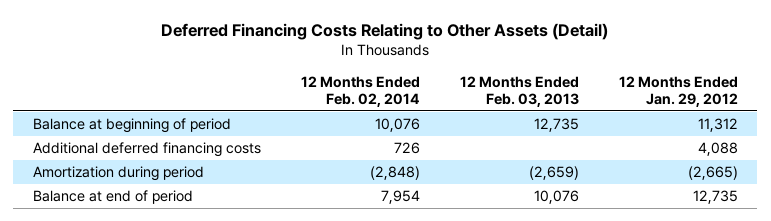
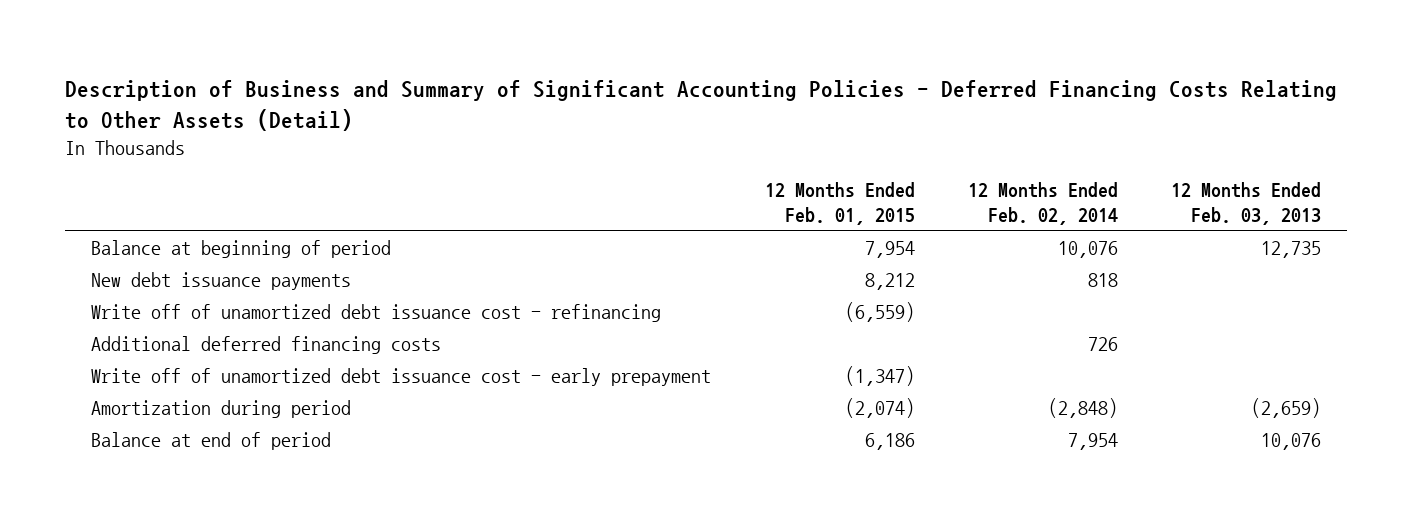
[161,22,609,40] Deferred Financing Costs Relating to Other Assets (Detail) -> [64,79,1337,131] Description of Business and Summary of Significant Accounting Policies - Deferred Financing Costs Relating to Other Assets (Detail)
[618,75,738,107] 12 Months Ended Jan. 29, 2012 -> none
none -> [764,181,915,226] 12 Months Ended Feb. 01, 2015
none -> [91,272,352,291] New debt issuance payments
none -> [91,304,662,323] Write off of unamortized debt issuance cost - refinancing
none -> [91,368,712,387] Write off of unamortized debt issuance cost - early prepayment

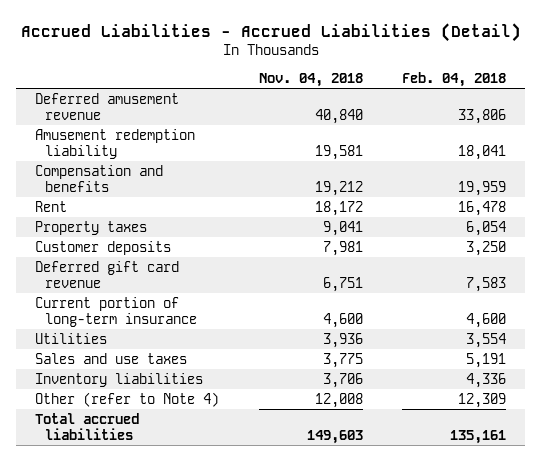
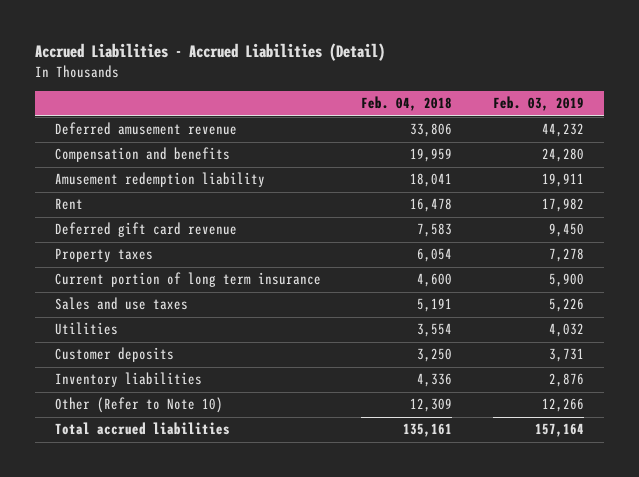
[258,73,363,88] Nov. 04, 2018 -> none
none -> [492,96,584,112] Feb. 03, 2019
[35,128,196,159] Amusement redemption liability -> [55,172,266,188] Amusement redemption liability
[35,220,148,235] Property taxes -> [55,248,154,263] Property taxes
[35,296,198,327] Current portion of long-term insurance -> [55,272,322,288] Current portion of long term insurance
[35,332,108,344] Utilities -> [55,322,119,336] Utilities
[35,240,172,255] Customer deposits -> [55,347,175,363] Customer deposits
[35,391,220,407] Other (refer to Note 4) -> [55,397,224,414] Other (Refer to Note 10)

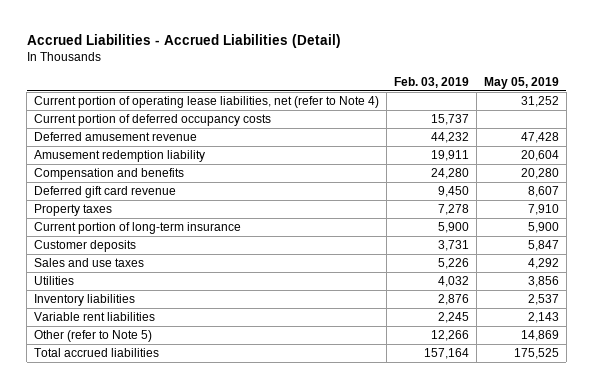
[361,96,453,112] Feb. 04, 2018 -> none
none -> [483,76,559,89] May 05, 2019
none -> [34,95,380,108] Current portion of operating lease liabilities, net (refer to Note 4)
none -> [34,113,272,126] Current portion of deferred occupancy costs
[55,198,84,211] Rent -> none
[55,147,231,163] Compensation and benefits -> [34,167,185,180] Compensation and benefits
[55,272,322,288] Current portion of long term insurance -> [34,221,242,234] Current portion of long-term insurance
[55,347,175,363] Customer deposits -> [34,239,137,252] Customer deposits
none -> [34,311,156,321] Variable rent liabilities
[55,397,224,414] Other (Refer to Note 10) -> [34,329,153,342] Other (refer to Note 5)

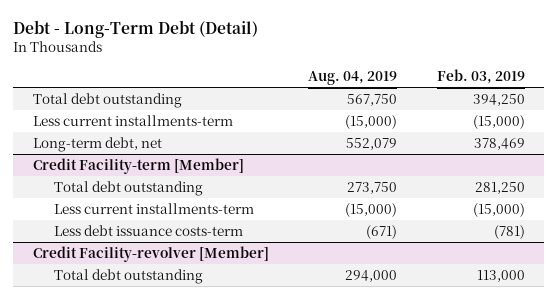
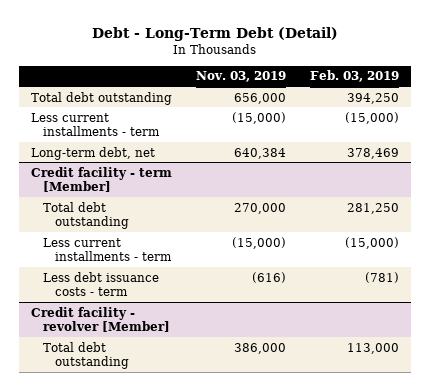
[308,71,398,86] Aug. 04, 2019 -> none
none -> [196,71,287,83] Nov. 03, 2019
[32,114,233,126] Less current installments-term -> [31,112,161,137] Less current installments - term
[32,157,244,174] Credit Facility-term [Member] -> [31,166,173,193] Credit facility - term [Member]
[53,202,254,214] Less current installments-term -> [43,237,173,262] Less current installments - term
[53,224,243,236] Less debt issuance costs-term -> [43,271,160,297] Less debt issuance costs - term
[32,245,269,262] Credit Facility-revolver [Member] -> [31,306,171,333] Credit facility - revolver [Member]

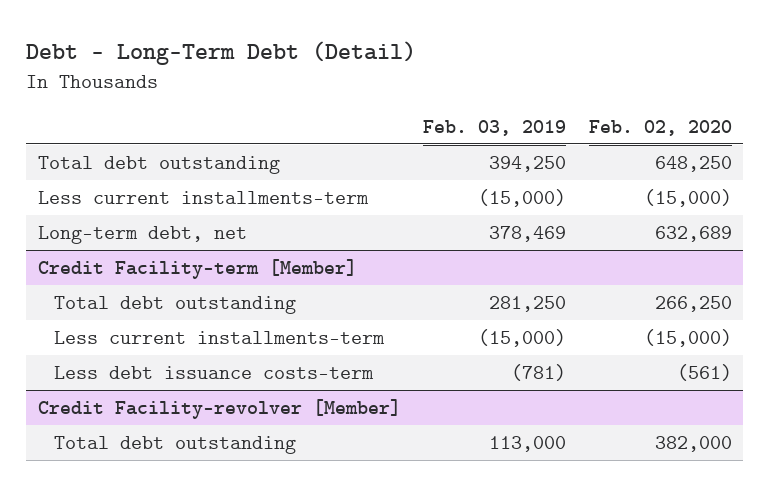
[196,71,287,83] Nov. 03, 2019 -> none
none -> [588,119,732,136] Feb. 02, 2020
[31,112,161,137] Less current installments - term -> [37,190,369,204] Less current installments-term
[31,166,173,193] Credit facility - term [Member] -> [37,258,357,279] Credit Facility-term [Member]
[43,237,173,262] Less current installments - term -> [54,330,386,344] Less current installments-term
[43,271,160,297] Less debt issuance costs - term -> [54,365,375,379] Less debt issuance costs-term
[31,306,171,333] Credit facility - revolver [Member] -> [37,398,401,419] Credit Facility-revolver [Member]

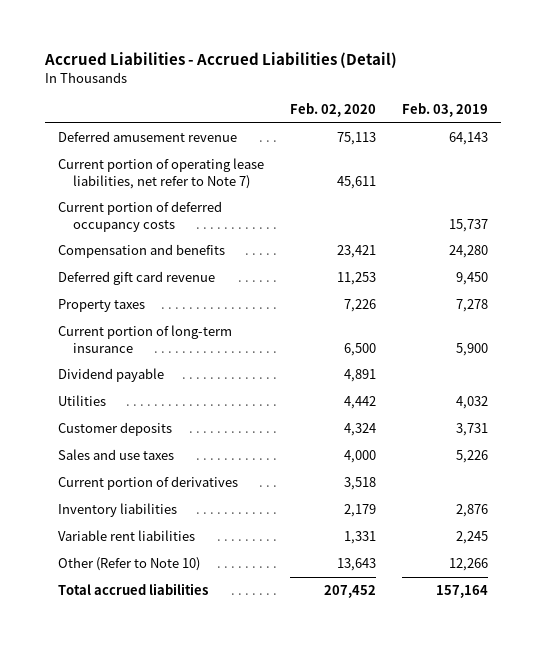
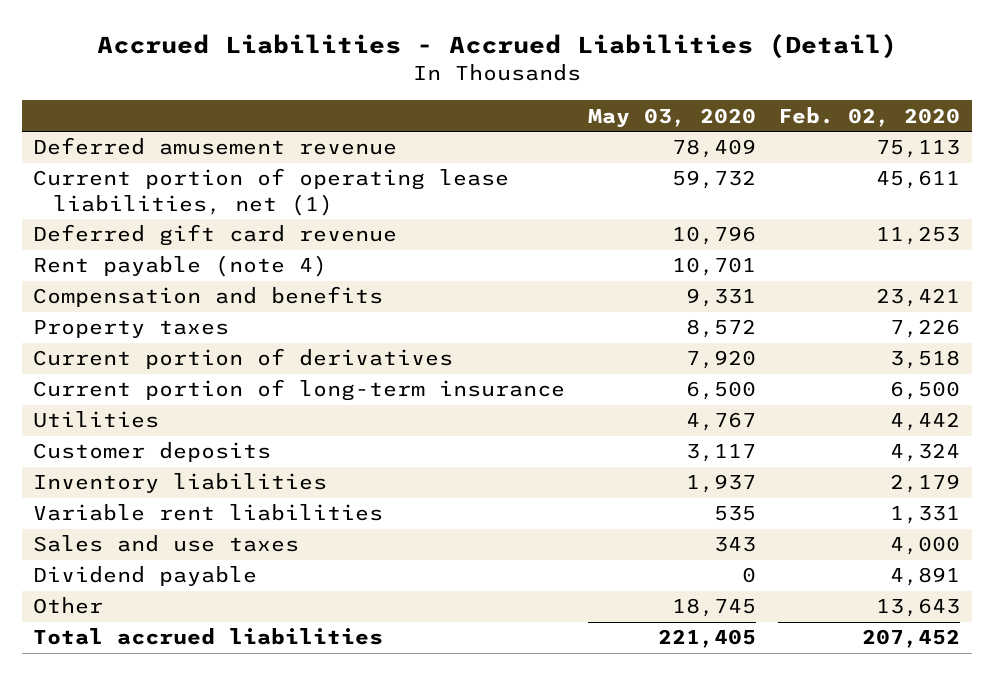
[401,103,488,118] Feb. 03, 2019 -> none
none -> [587,107,756,128] May 03, 2020
[57,201,222,232] Current portion of deferred occupancy costs -> none
[57,158,264,189] Current portion of operating lease liabilities, net refer to Note 7) -> [33,168,510,216] Current portion of operating lease liabilities, net (1)
none -> [33,255,328,278] Rent payable (note 4)
[57,244,225,259] Compensation and benefits -> [33,286,384,308] Compensation and benefits
[57,476,238,491] Current portion of derivatives -> [33,348,454,370] Current portion of derivatives
[57,449,174,461] Sales and use taxes -> [33,535,300,553] Sales and use taxes
[57,368,164,383] Dividend payable -> [33,566,258,587] Dividend payable
[57,557,200,572] Other (Refer to Note 10) -> [33,597,104,615] Other

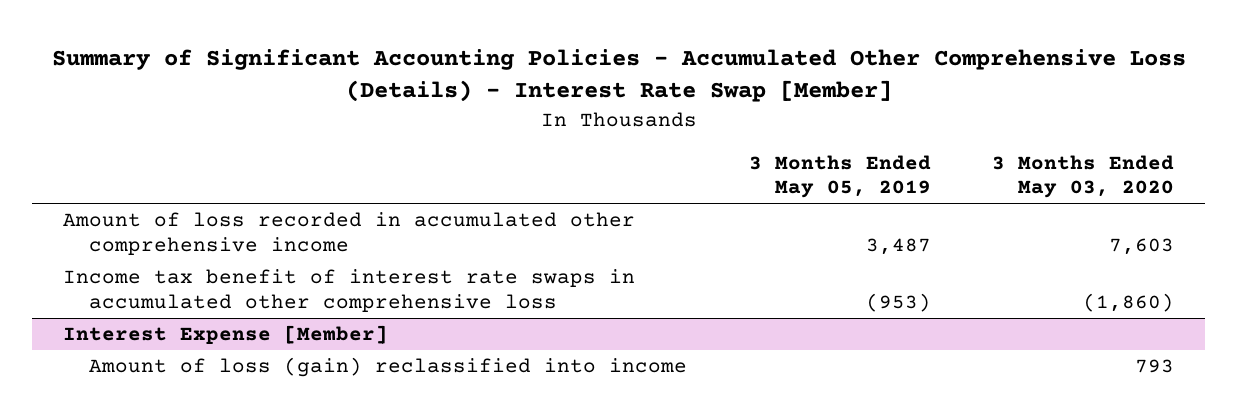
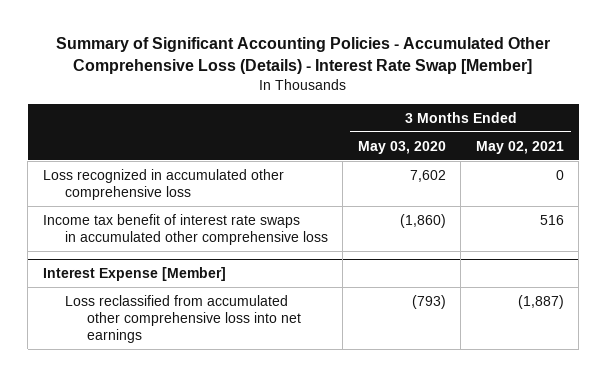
[748,154,931,199] 3 Months Ended May 05, 2019 -> none
none -> [475,140,564,154] May 02, 2021
[63,212,636,255] Amount of loss recorded in accumulated other comprehensive income -> [42,168,284,200] Loss recognized in accumulated other comprehensive loss
[1109,237,1175,255] 7,603 -> [409,169,446,182] 7,602
[88,357,687,378] Amount of loss (gain) reclassified into income -> [64,294,302,344] Loss reclassified from accumulated other comprehensive loss into net earnings
[1135,359,1175,374] 793 -> [411,294,446,309] (793)

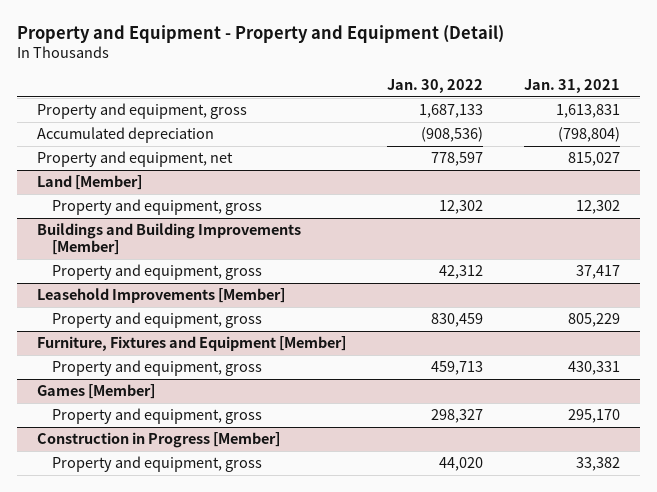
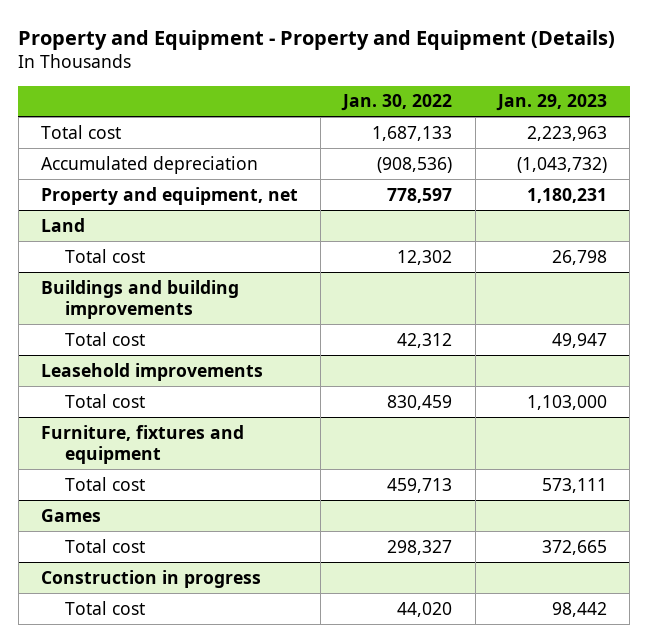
[16,24,504,43] Property and Equipment - Property and Equipment (Detail) -> [18,29,616,50] Property and Equipment - Property and Equipment (Details)
[523,79,620,94] Jan. 31, 2021 -> none
none -> [495,94,607,112] Jan. 29, 2023
[37,103,248,120] Property and equipment, gross -> [40,124,121,139] Total cost
[37,175,143,191] Land [Member] -> [40,217,85,232] Land
[52,199,263,216] Property and equipment, gross -> [65,248,146,263] Total cost
[37,223,302,255] Buildings and Building Improvements [Member] -> [40,279,239,319] Buildings and building improvements
[52,264,263,281] Property and equipment, gross -> [65,331,146,346] Total cost
[37,288,286,304] Leasehold Improvements [Member] -> [40,362,263,381] Leasehold improvements
[52,312,263,329] Property and equipment, gross -> [65,393,146,408] Total cost
[37,336,347,352] Furniture, Fixtures and Equipment [Member] -> [40,424,244,464] Furniture, fixtures and equipment
[52,360,263,377] Property and equipment, gross -> [65,476,146,491] Total cost
[37,384,156,400] Games [Member] -> [40,508,101,522] Games
[52,408,263,425] Property and equipment, gross -> [65,538,146,553] Total cost
[37,432,281,449] Construction in Progress [Member] -> [40,569,261,588] Construction in progress
[52,456,263,473] Property and equipment, gross -> [65,600,146,615] Total cost

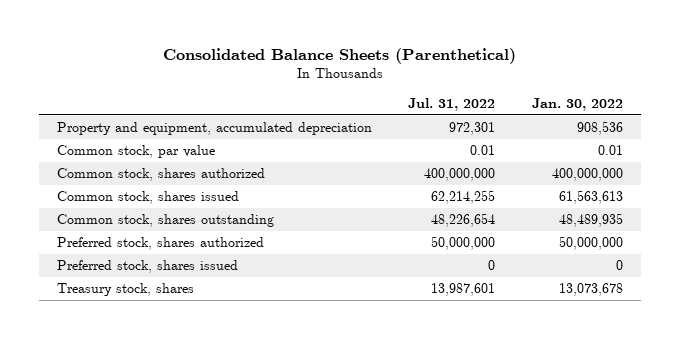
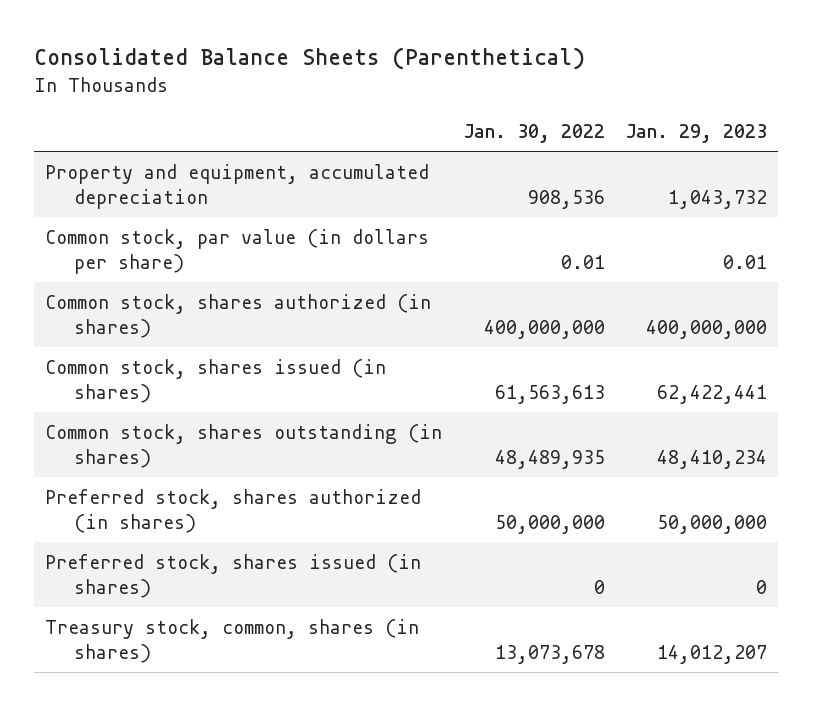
[408,98,496,112] Jul. 31, 2022 -> none
none -> [626,124,768,144] Jan. 29, 2023
[56,145,215,159] Common stock, par value -> [45,228,430,275] Common stock, par value (in dollars per share)
[56,168,265,182] Common stock, shares authorized -> [45,293,432,339] Common stock, shares authorized (in shares)
[56,191,239,205] Common stock, shares issued -> [45,358,387,404] Common stock, shares issued (in shares)
[56,214,274,228] Common stock, shares outstanding -> [45,423,443,469] Common stock, shares outstanding (in shares)
[56,237,264,251] Preferred stock, shares authorized -> [45,488,422,534] Preferred stock, shares authorized (in shares)
[56,260,238,274] Preferred stock, shares issued -> [45,553,422,599] Preferred stock, shares issued (in shares)
[56,283,194,297] Treasury stock, shares -> [45,618,420,664] Treasury stock, common, shares (in shares)

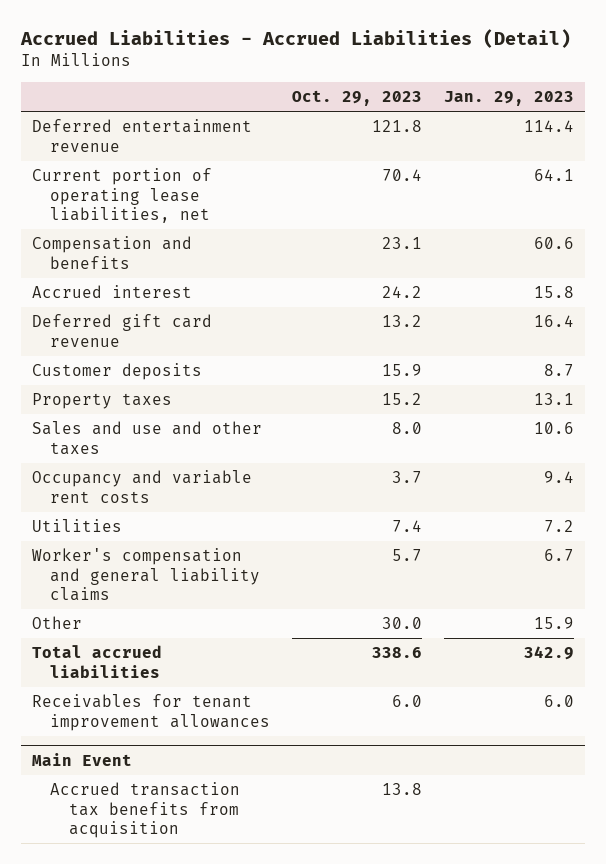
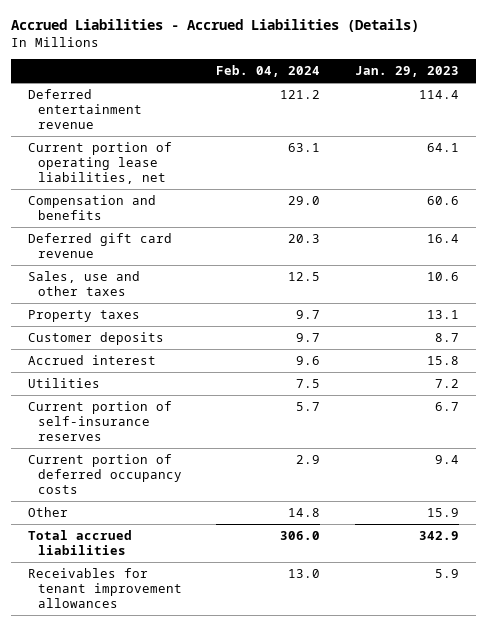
[20,29,572,49] Accrued Liabilities - Accrued Liabilities (Detail) -> [10,18,419,32] Accrued Liabilities - Accrued Liabilities (Details)
[292,89,423,106] Oct. 29, 2023 -> none
none -> [216,65,321,78] Feb. 04, 2024
none -> [28,271,141,297] Sales, use and other taxes
[31,421,262,455] Sales and use and other taxes -> none
[31,470,252,503] Occupancy and variable rent costs -> none
[31,363,202,381] Customer deposits -> [28,332,165,346] Customer deposits
[31,285,192,299] Accrued interest -> [28,355,157,366] Accrued interest
[31,548,261,601] Worker's compensation and general liability claims -> [28,401,173,442] Current portion of self-insurance reserves
none -> [28,454,182,495] Current portion of deferred occupancy costs
[31,752,132,766] Main Event -> none
[50,782,241,838] Accrued transaction tax benefits from acquisition -> none
[543,695,574,708] 6.0 -> [434,569,459,579] 5.9

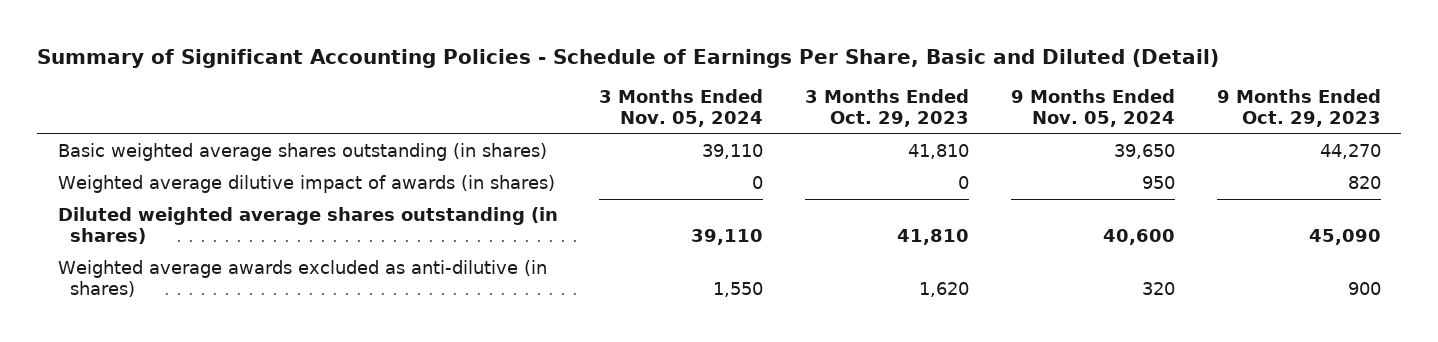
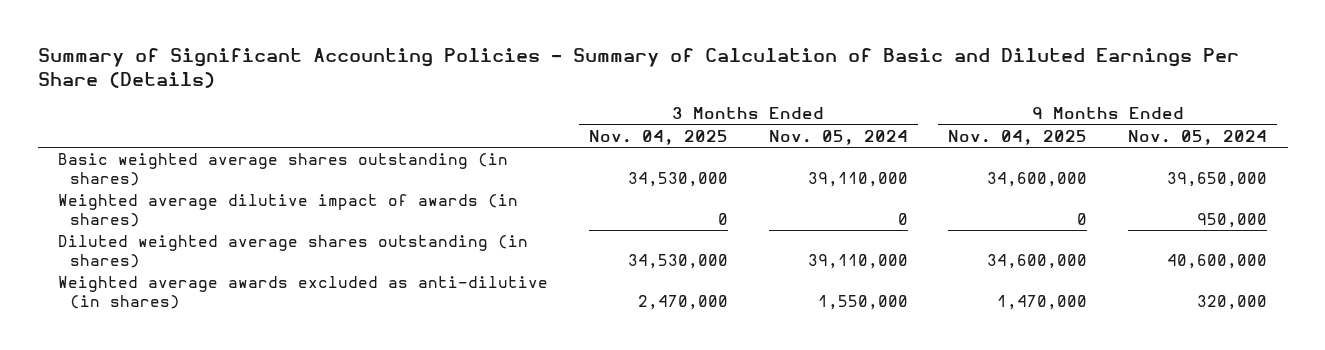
[36,48,1219,68] Summary of Significant Accounting Policies - Schedule of Earnings Per Share, Basic and Diluted (Detail) -> [37,47,1239,88] Summary of Significant Accounting Policies - Summary of Calculation of Basic and Diluted Earnings Per Share (Details)
[805,89,970,128] 3 Months Ended Oct. 29, 2023 -> none
[1216,89,1381,128] 9 Months Ended Oct. 29, 2023 -> none
none -> [588,129,728,145] Nov. 04, 2025
none -> [948,129,1088,145] Nov. 04, 2025
[702,144,764,160] 39,110 -> [807,171,908,187] 39,110,000
[1113,144,1175,160] 39,650 -> [1167,171,1268,187] 39,650,000
[1141,176,1175,190] 950 -> [1197,212,1268,228] 950,000
[691,228,764,245] 39,110 -> [807,253,908,269] 39,110,000
[1102,228,1175,245] 40,600 -> [1167,253,1268,269] 40,600,000
[713,281,764,297] 1,550 -> [817,294,908,310] 1,550,000
[1141,281,1175,295] 320 -> [1197,294,1268,310] 320,000

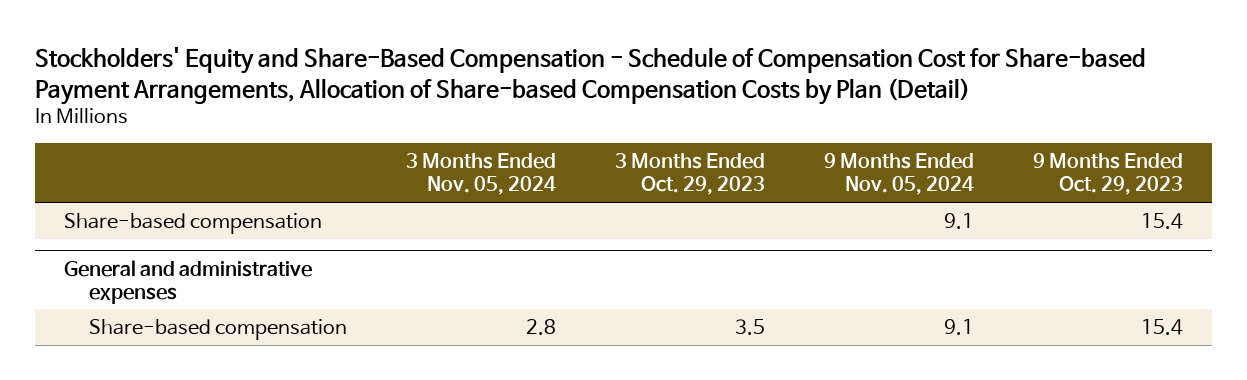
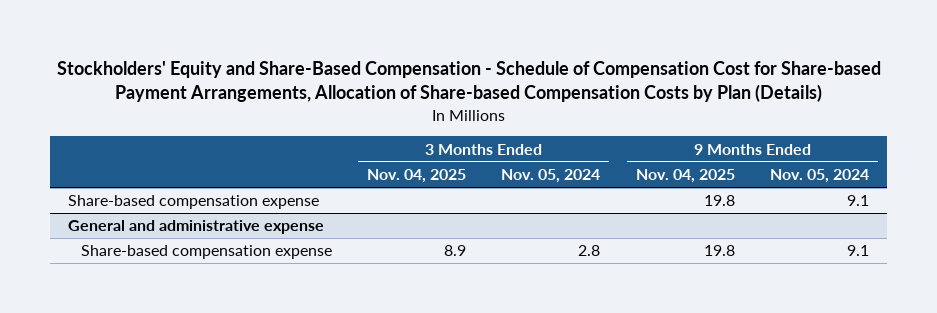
[34,46,1146,105] Stockholders' Equity and Share-Based Compensation - Schedule of Compensation Cost for Share-based Payment Arrangements, Allocation of Share-based Compensation Costs by Plan (Detail) -> [56,60,881,103] Stockholders' Equity and Share-Based Compensation - Schedule of Compensation Cost for Share-based Payment Arrangements, Allocation of Share-based Compensation Costs by Plan (Details)
[614,153,765,196] 3 Months Ended Oct. 29, 2023 -> none
[1032,153,1183,196] 9 Months Ended Oct. 29, 2023 -> none
none -> [367,169,467,184] Nov. 04, 2025
none -> [635,169,735,184] Nov. 04, 2025
[64,212,323,234] Share-based compensation -> [67,195,319,210] Share-based compensation expense
[64,259,313,304] General and administrative expenses -> [67,220,324,235] General and administrative expense
[88,318,347,340] Share-based compensation -> [80,245,332,260] Share-based compensation expense

